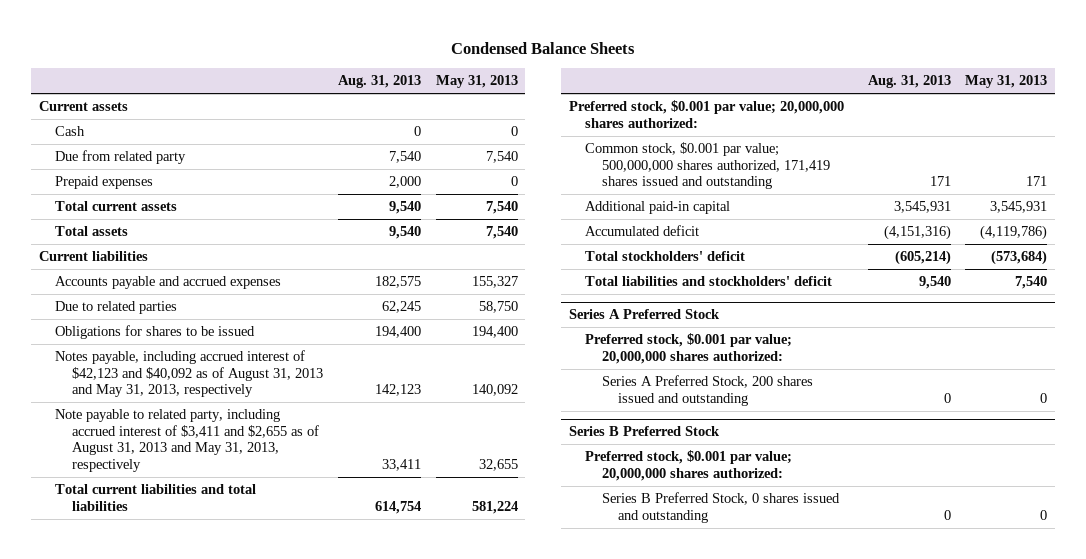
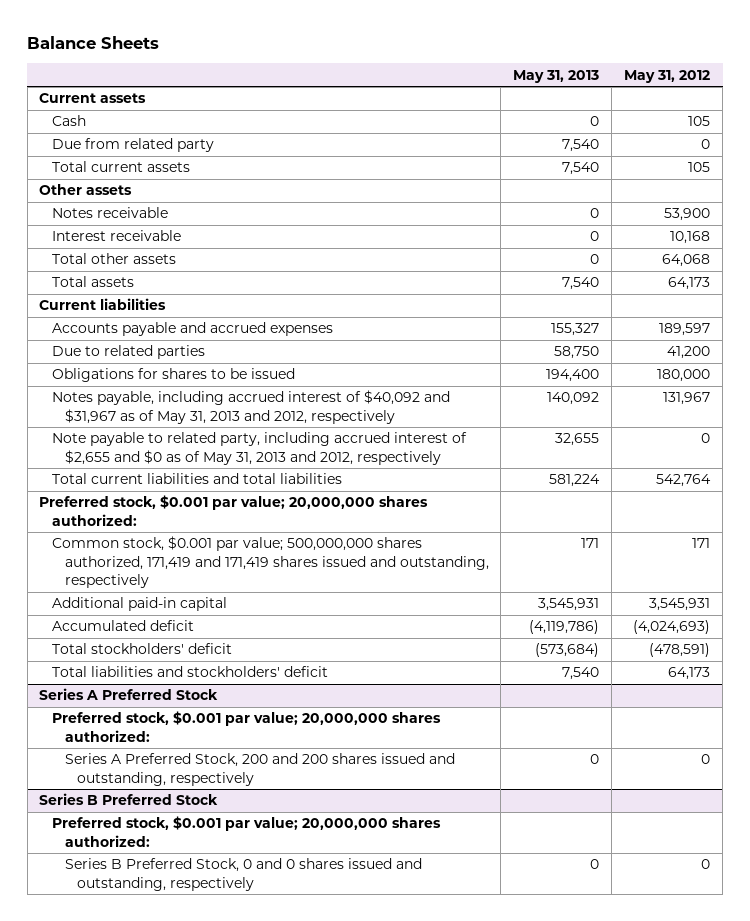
[451,41,636,54] Condensed Balance Sheets -> [27,36,160,50] Balance Sheets
[337,75,421,89] Aug. 31, 2013 -> none
none -> [624,69,711,83] May 31, 2012
[55,176,154,190] Prepaid expenses -> none
none -> [39,184,133,196] Other assets
none -> [52,207,169,219] Notes receivable
none -> [52,230,182,242] Interest receivable
none -> [52,253,177,265] Total other assets
[55,350,323,398] Notes payable, including accrued interest of $42,123 and $40,092 as of August 31, 2013 and May 31, 2013, respectively -> [52,390,451,424] Notes payable, including accrued interest of $40,092 and $31,967 as of May 31, 2013 and 2012, respectively
[55,409,319,472] Note payable to related party, including accrued interest of $3,411 and $2,655 as of August 31, 2013 and May 31, 2013, respectively -> [52,432,468,465] Note payable to related party, including accrued interest of $2,655 and $0 as of May 31, 2013 and 2012, respectively
[585,142,830,190] Common stock, $0.001 par value; 500,000,000 shares authorized, 171,419 shares issued and outstanding -> [52,536,489,589] Common stock, $0.001 par value; 500,000,000 shares authorized, 171,419 and 171,419 shares issued and outstanding, respectively
[601,375,813,406] Series A Preferred Stock, 200 shares issued and outstanding -> [64,753,455,786] Series A Preferred Stock, 200 and 200 shares issued and outstanding, respectively
[601,492,840,523] Series B Preferred Stock, 0 shares issued and outstanding -> [64,858,422,891] Series B Preferred Stock, 0 and 0 shares issued and outstanding, respectively

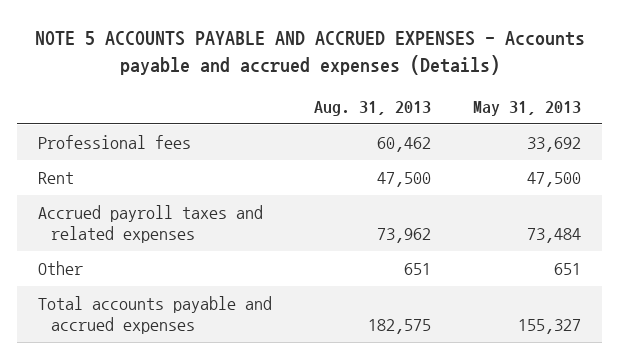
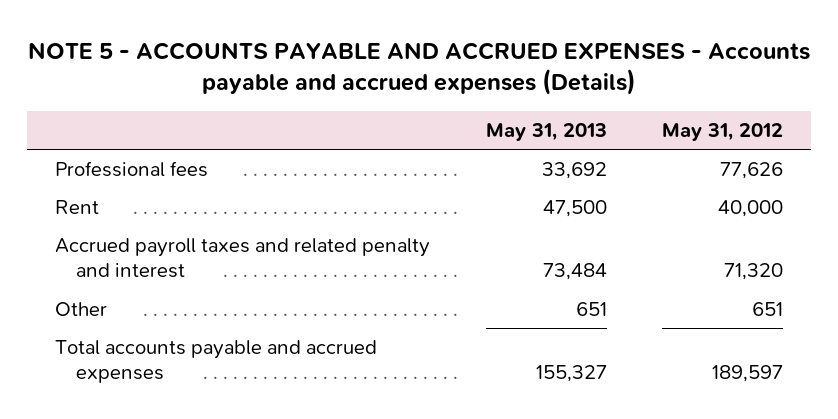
[34,31,585,76] NOTE 5 ACCOUNTS PAYABLE AND ACCRUED EXPENSES - Accounts payable and accrued expenses (Details) -> [28,41,811,96] NOTE 5 - ACCOUNTS PAYABLE AND ACCRUED EXPENSES - Accounts payable and accrued expenses (Details)
[314,100,432,116] Aug. 31, 2013 -> none
none -> [662,122,784,141] May 31, 2012
[38,205,264,244] Accrued payroll taxes and related expenses -> [55,238,431,279] Accrued payroll taxes and related penalty and interest

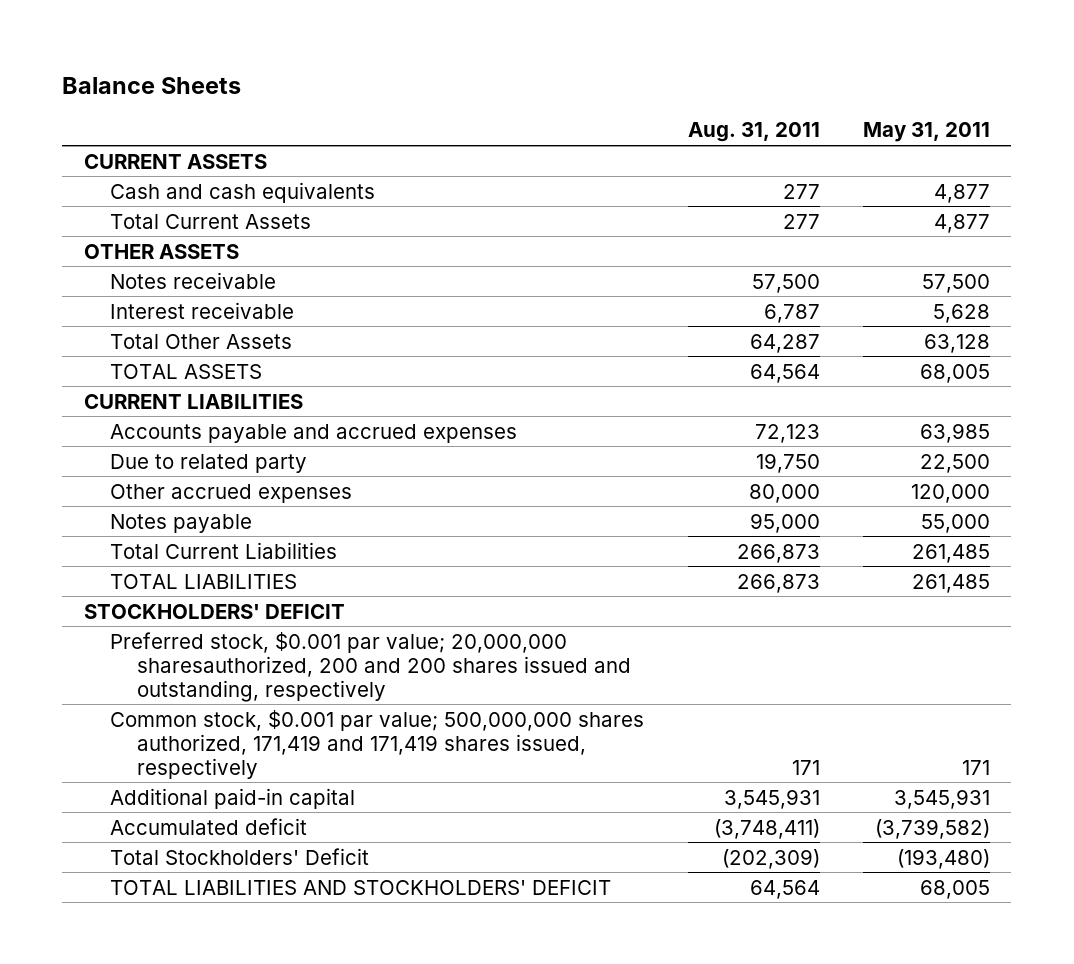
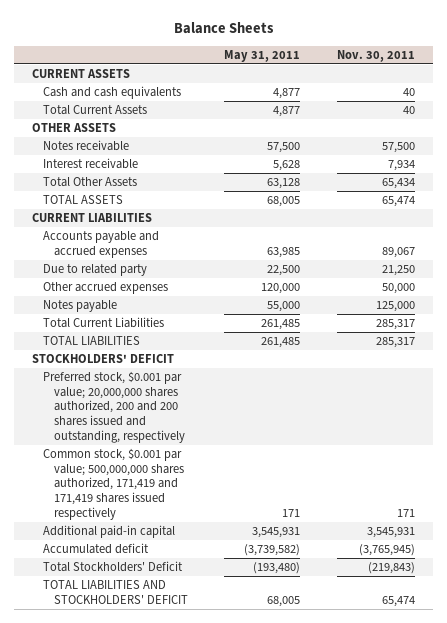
[687,122,820,143] Aug. 31, 2011 -> none
none -> [337,50,416,63] Nov. 30, 2011
[110,631,631,702] Preferred stock, $0.001 par value; 20,000,000 sharesauthorized, 200 and 200 shares issued and outstanding, respectively -> [43,371,185,443] Preferred stock, $0.001 par value; 20,000,000 shares authorized, 200 and 200 shares issued and outstanding, respectively
[110,709,645,779] Common stock, $0.001 par value; 500,000,000 shares authorized, 171,419 and 171,419 shares issued, respectively -> [43,448,184,520] Common stock, $0.001 par value; 500,000,000 shares authorized, 171,419 and 171,419 shares issued respectively

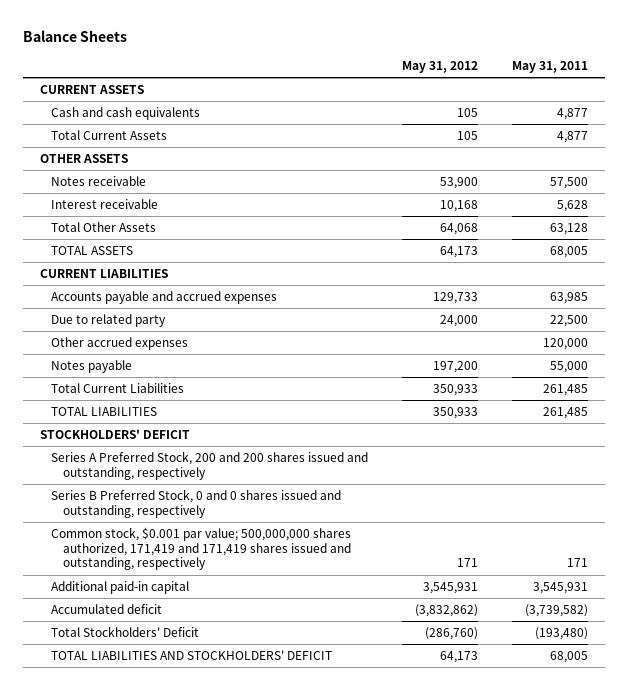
[337,50,416,63] Nov. 30, 2011 -> none
none -> [402,61,479,74] May 31, 2012
[43,371,185,443] Preferred stock, $0.001 par value; 20,000,000 shares authorized, 200 and 200 shares issued and outstanding, respectively -> none
none -> [51,451,369,480] Series A Preferred Stock, 200 and 200 shares issued and outstanding, respectively
none -> [51,489,342,518] Series B Preferred Stock, 0 and 0 shares issued and outstanding, respectively
[43,448,184,520] Common stock, $0.001 par value; 500,000,000 shares authorized, 171,419 and 171,419 shares issued respectively -> [51,527,352,571] Common stock, $0.001 par value; 500,000,000 shares authorized, 171,419 and 171,419 shares issued and outstanding, respectively

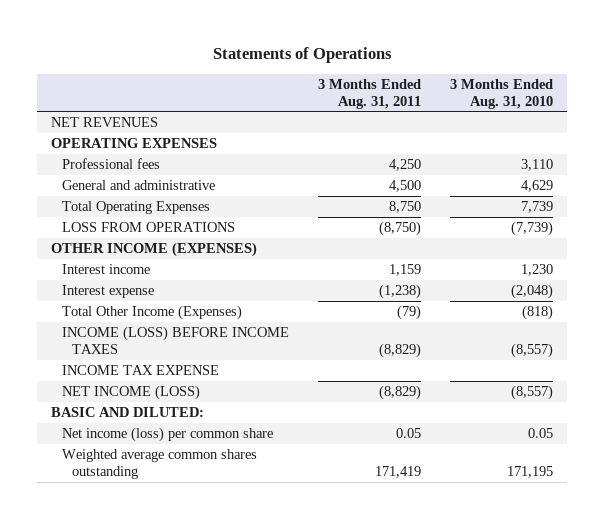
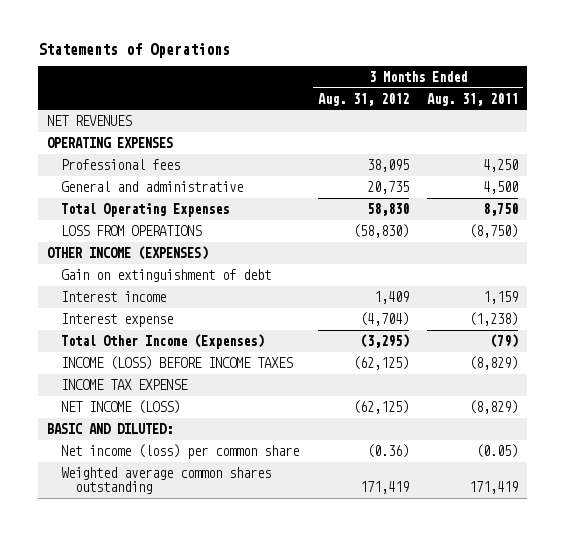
[449,78,553,109] 3 Months Ended Aug. 31, 2010 -> none
none -> [317,92,409,106] Aug. 31, 2012
none -> [61,268,272,282] Gain on extinguishment of debt
[395,428,421,439] 0.05 -> [475,443,518,458] (0.05)

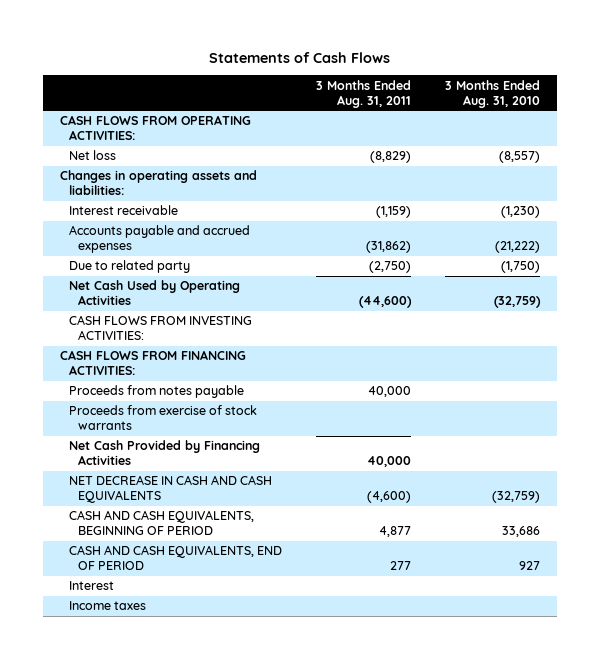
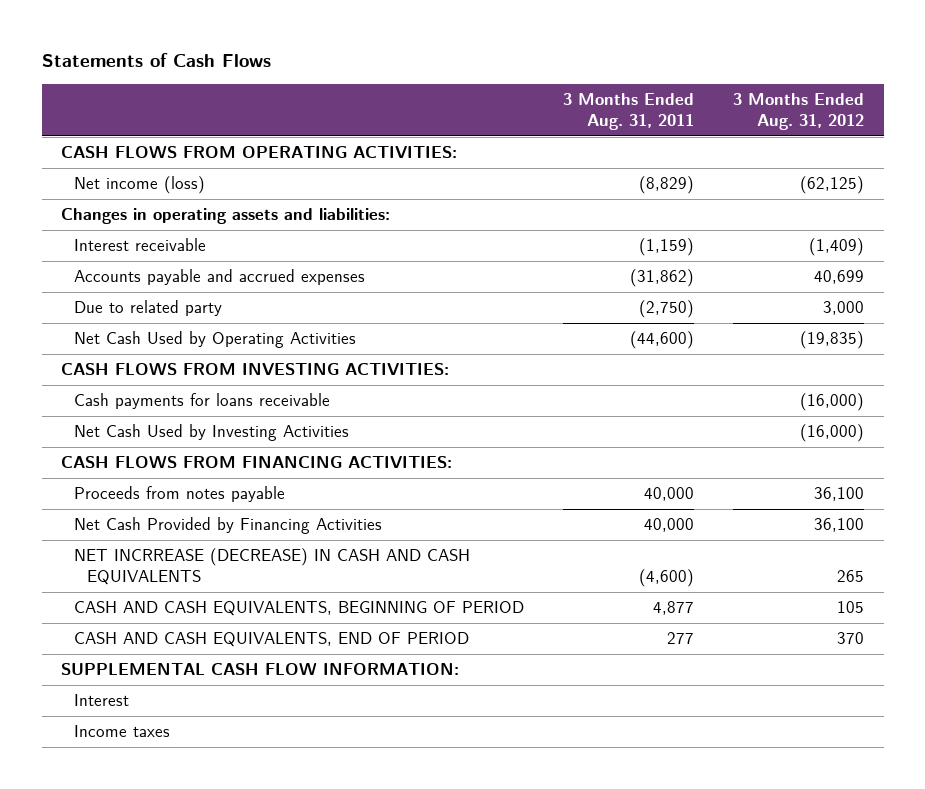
[445,79,541,108] 3 Months Ended Aug. 31, 2010 -> none
none -> [733,93,865,131] 3 Months Ended Aug. 31, 2012
[69,150,117,161] Net loss -> [74,176,206,195] Net income (loss)
none -> [74,393,331,410] Cash payments for loans receivable
none -> [74,424,350,442] Net Cash Used by Investing Activities
[69,405,258,431] Proceeds from exercise of stock warrants -> none
[69,475,273,504] NET DECREASE IN CASH AND CASH EQUIVALENTS -> [74,548,471,586] NET INCRREASE (DECREASE) IN CASH AND CASH EQUIVALENTS
none -> [61,663,460,676] SUPPLEMENTAL CASH FLOW INFORMATION:

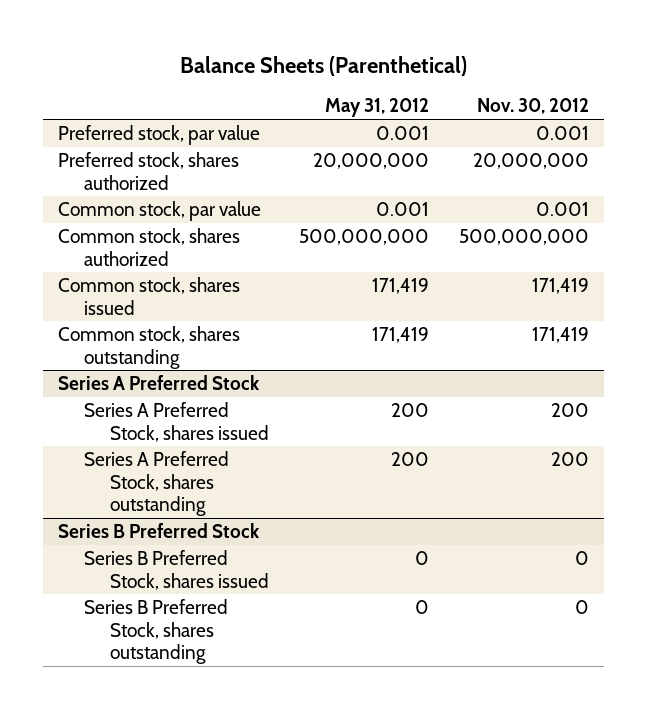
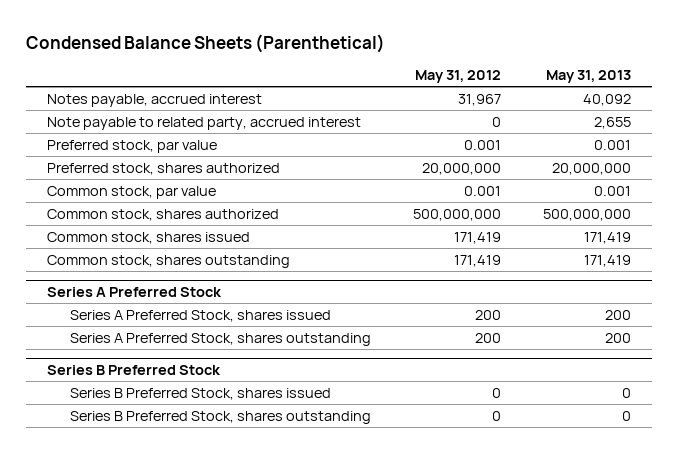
[179,56,467,77] Balance Sheets (Parenthetical) -> [26,34,386,54] Condensed Balance Sheets (Parenthetical)
[476,98,589,115] Nov. 30, 2012 -> none
none -> [546,70,632,84] May 31, 2013
none -> [47,93,263,107] Notes payable, accrued interest
none -> [47,116,362,130] Note payable to related party, accrued interest

